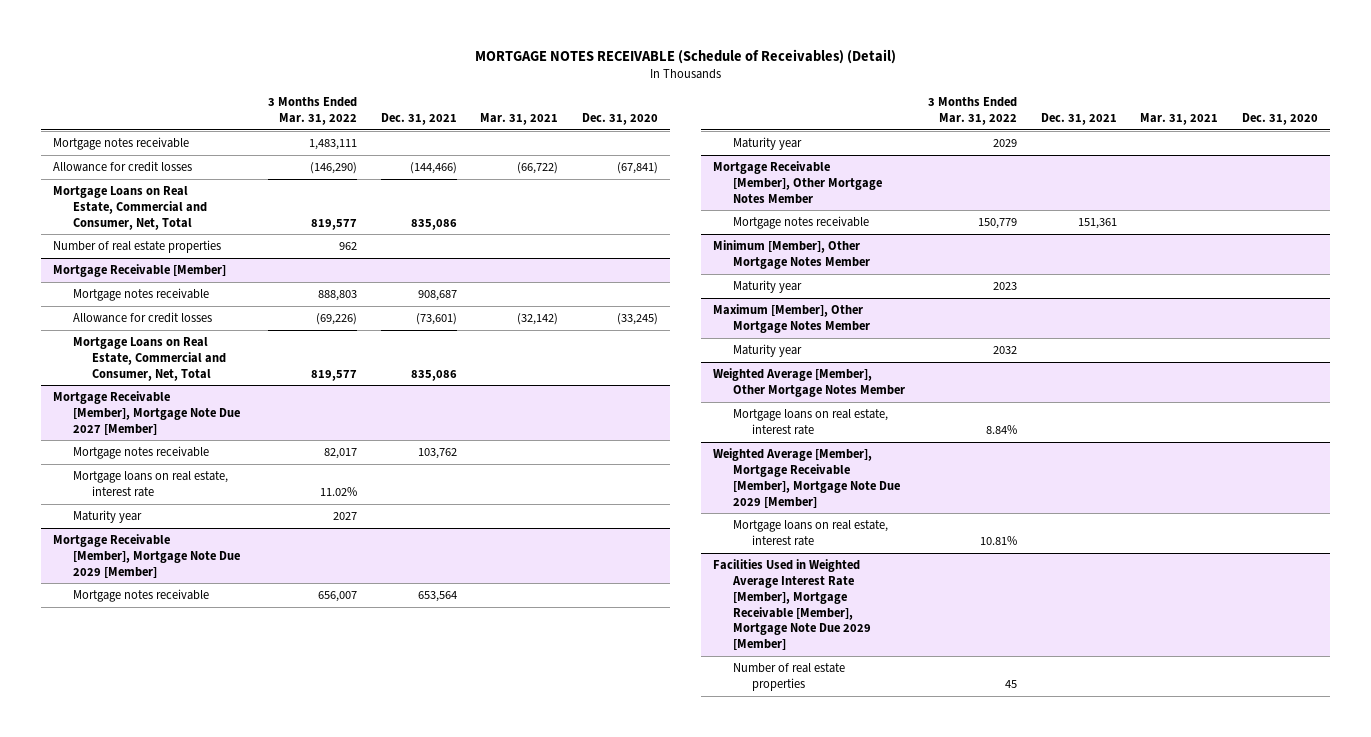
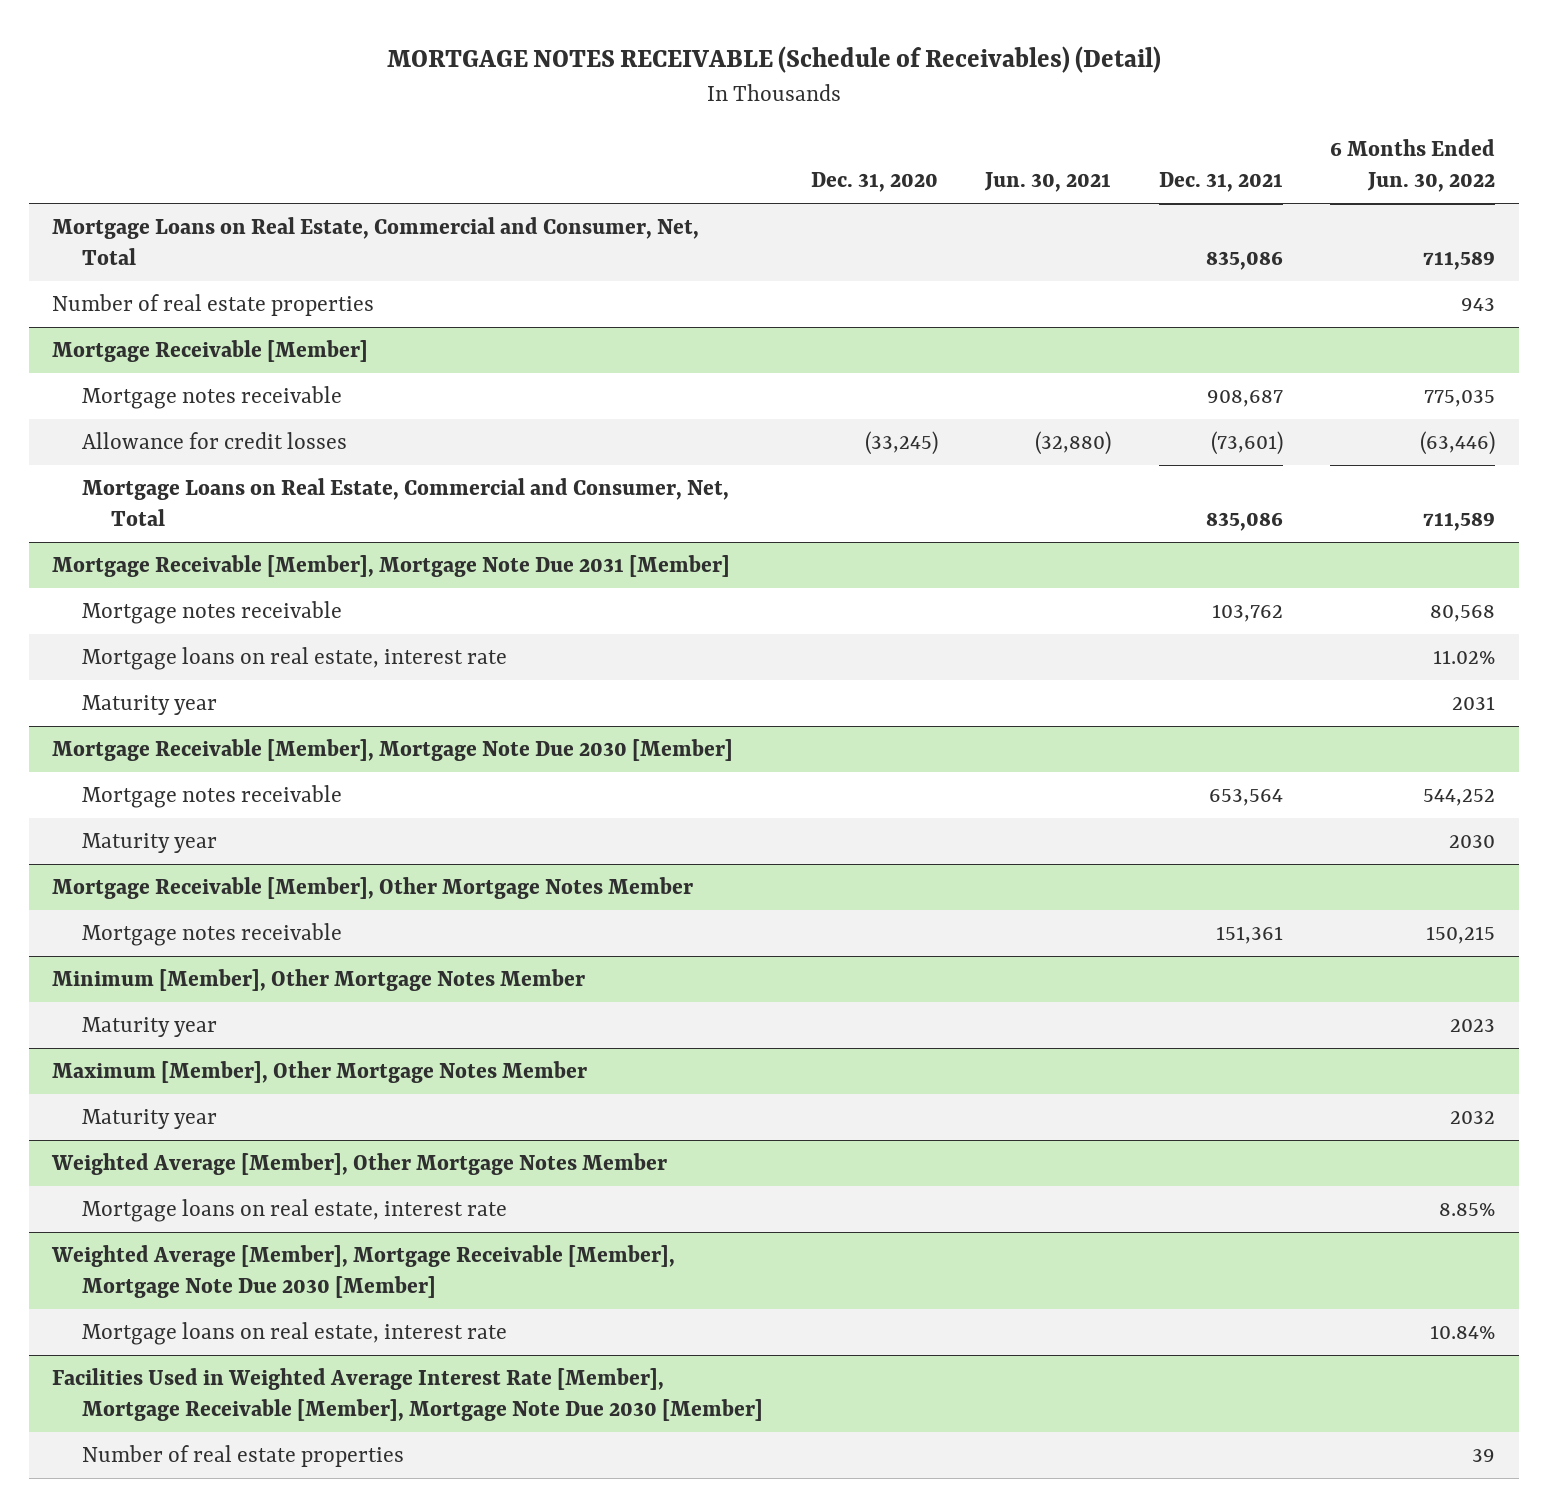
[268,97,358,126] 3 Months Ended Mar. 31, 2022 -> none
[480,113,559,126] Mar. 31, 2021 -> none
none -> [984,172,1112,193] Jun. 30, 2021
none -> [1330,138,1496,193] 6 Months Ended Jun. 30, 2022
[53,137,190,151] Mortgage notes receivable -> none
[53,161,193,173] Allowance for credit losses -> none
[53,391,240,435] Mortgage Receivable [Member], Mortgage Note Due 2027 [Member] -> [52,555,731,578] Mortgage Receivable [Member], Mortgage Note Due 2031 [Member]
[53,534,240,578] Mortgage Receivable [Member], Mortgage Note Due 2029 [Member] -> [52,739,734,762] Mortgage Receivable [Member], Mortgage Note Due 2030 [Member]
[713,448,900,508] Weighted Average [Member], Mortgage Receivable [Member], Mortgage Note Due 2029 [Member] -> [51,1245,676,1299] Weighted Average [Member], Mortgage Receivable [Member], Mortgage Note Due 2030 [Member]
[713,559,871,651] Facilities Used in Weighted Average Interest Rate [Member], Mortgage Receivable [Member], Mortgage Note Due 2029 [Member] -> [52,1368,763,1422] Facilities Used in Weighted Average Interest Rate [Member], Mortgage Receivable [Member], Mortgage Note Due 2030 [Member]

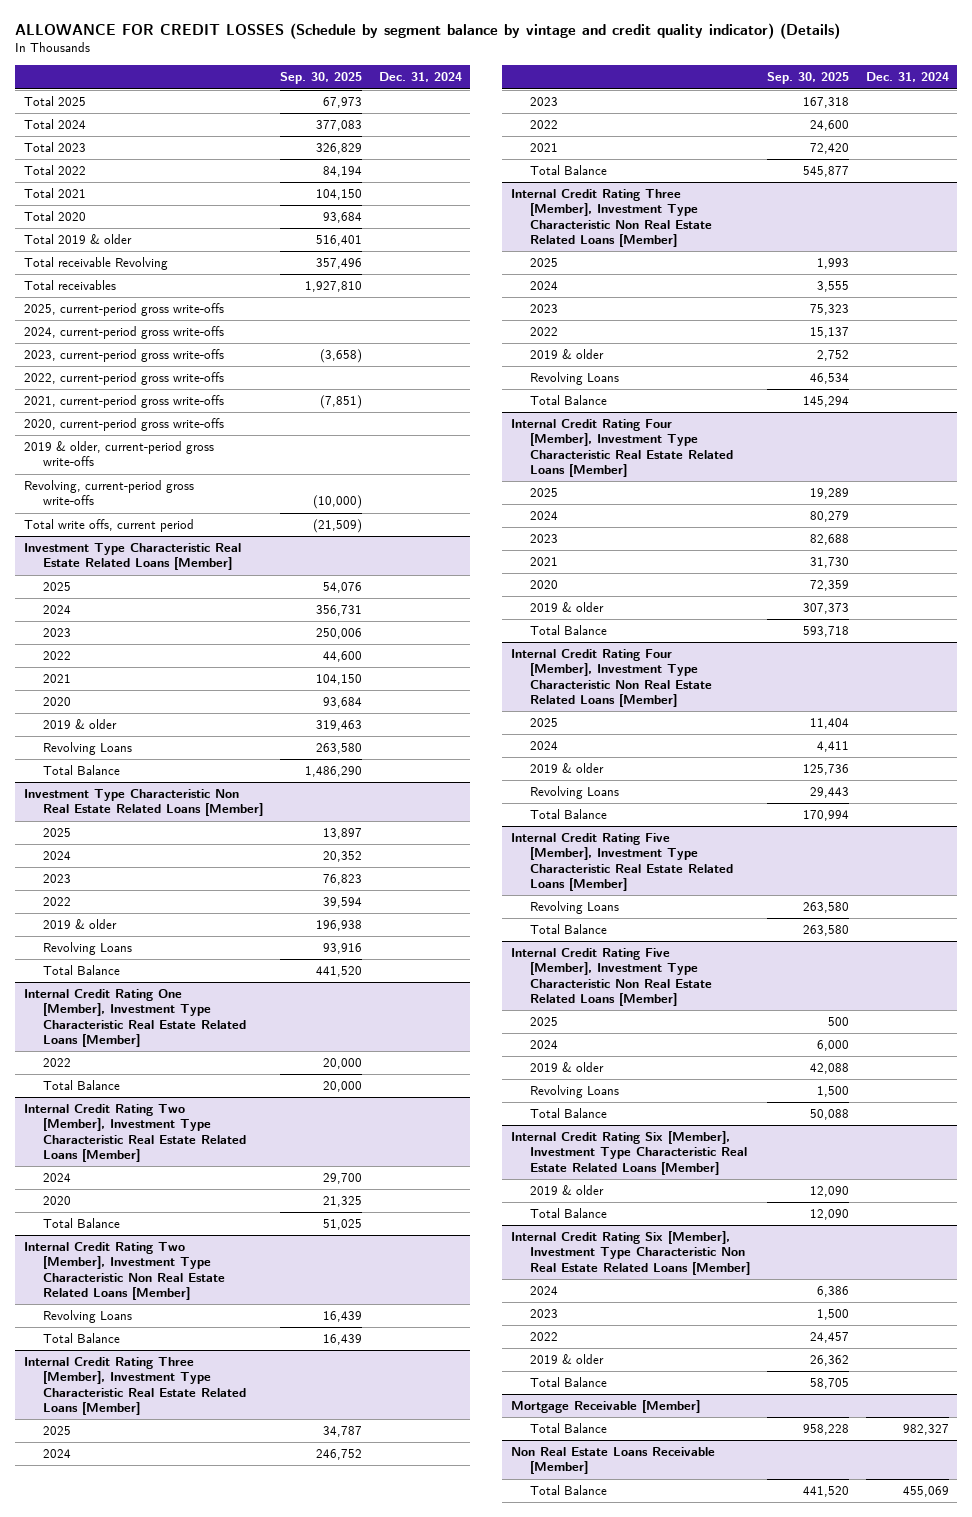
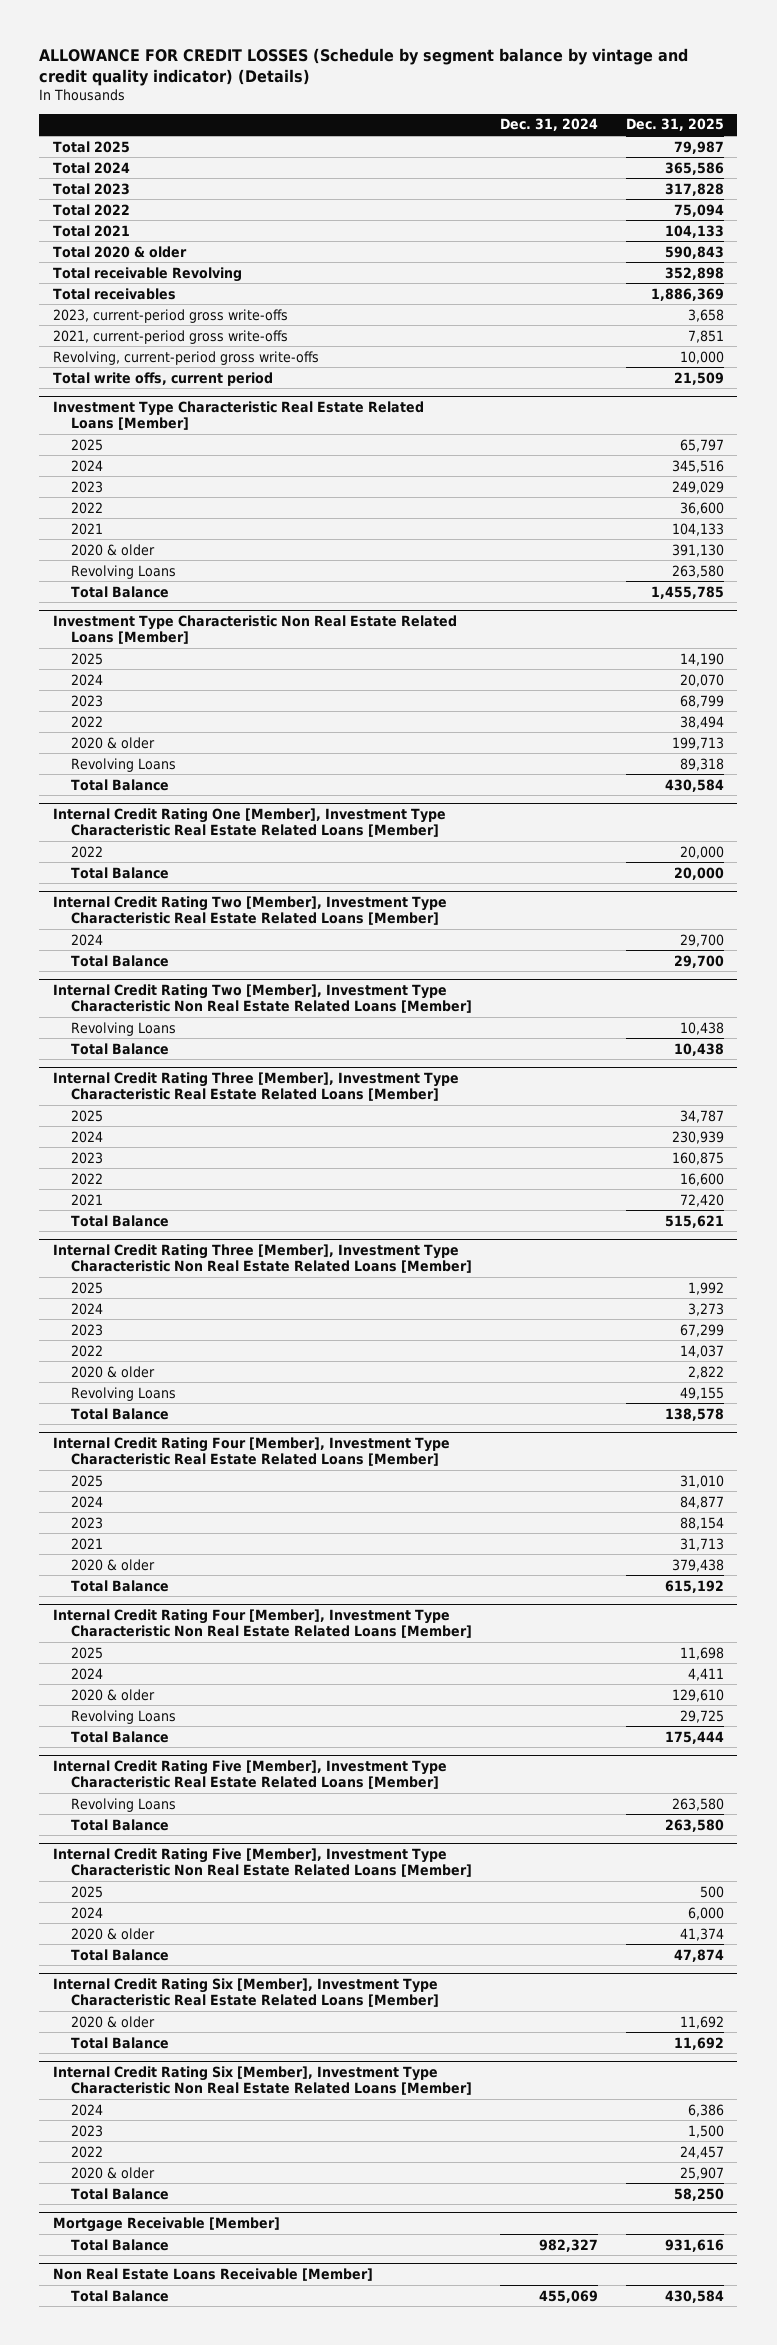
[280,72,363,85] Sep. 30, 2025 -> none
none -> [625,118,724,132] Dec. 31, 2025
[23,211,86,222] Total 2020 -> none
[23,234,132,245] Total 2019 & older -> [53,245,188,258] Total 2020 & older
[23,303,224,317] 2025, current-period gross write-offs -> none
[23,326,224,340] 2024, current-period gross write-offs -> none
[23,372,224,386] 2022, current-period gross write-offs -> none
[23,418,224,432] 2020, current-period gross write-offs -> none
[23,441,214,467] 2019 & older, current-period gross write-offs -> none
[43,697,72,707] 2020 -> none
[43,719,118,730] 2019 & older -> [70,543,155,556] 2020 & older
[43,919,118,930] 2019 & older -> [70,736,155,749] 2020 & older
[43,1196,72,1206] 2020 -> none
[530,349,605,360] 2019 & older -> [70,1365,155,1378] 2020 & older
[530,580,559,590] 2020 -> none
[530,602,605,613] 2019 & older -> [70,1558,155,1571] 2020 & older
[530,763,605,774] 2019 & older -> [70,1688,155,1701] 2020 & older
[530,1085,620,1099] Revolving Loans -> none
[530,1062,605,1073] 2019 & older -> [70,1927,155,1940] 2020 & older
[530,1185,605,1196] 2019 & older -> [70,2015,155,2028] 2020 & older
[530,1354,605,1365] 2019 & older -> [70,2166,155,2179] 2020 & older

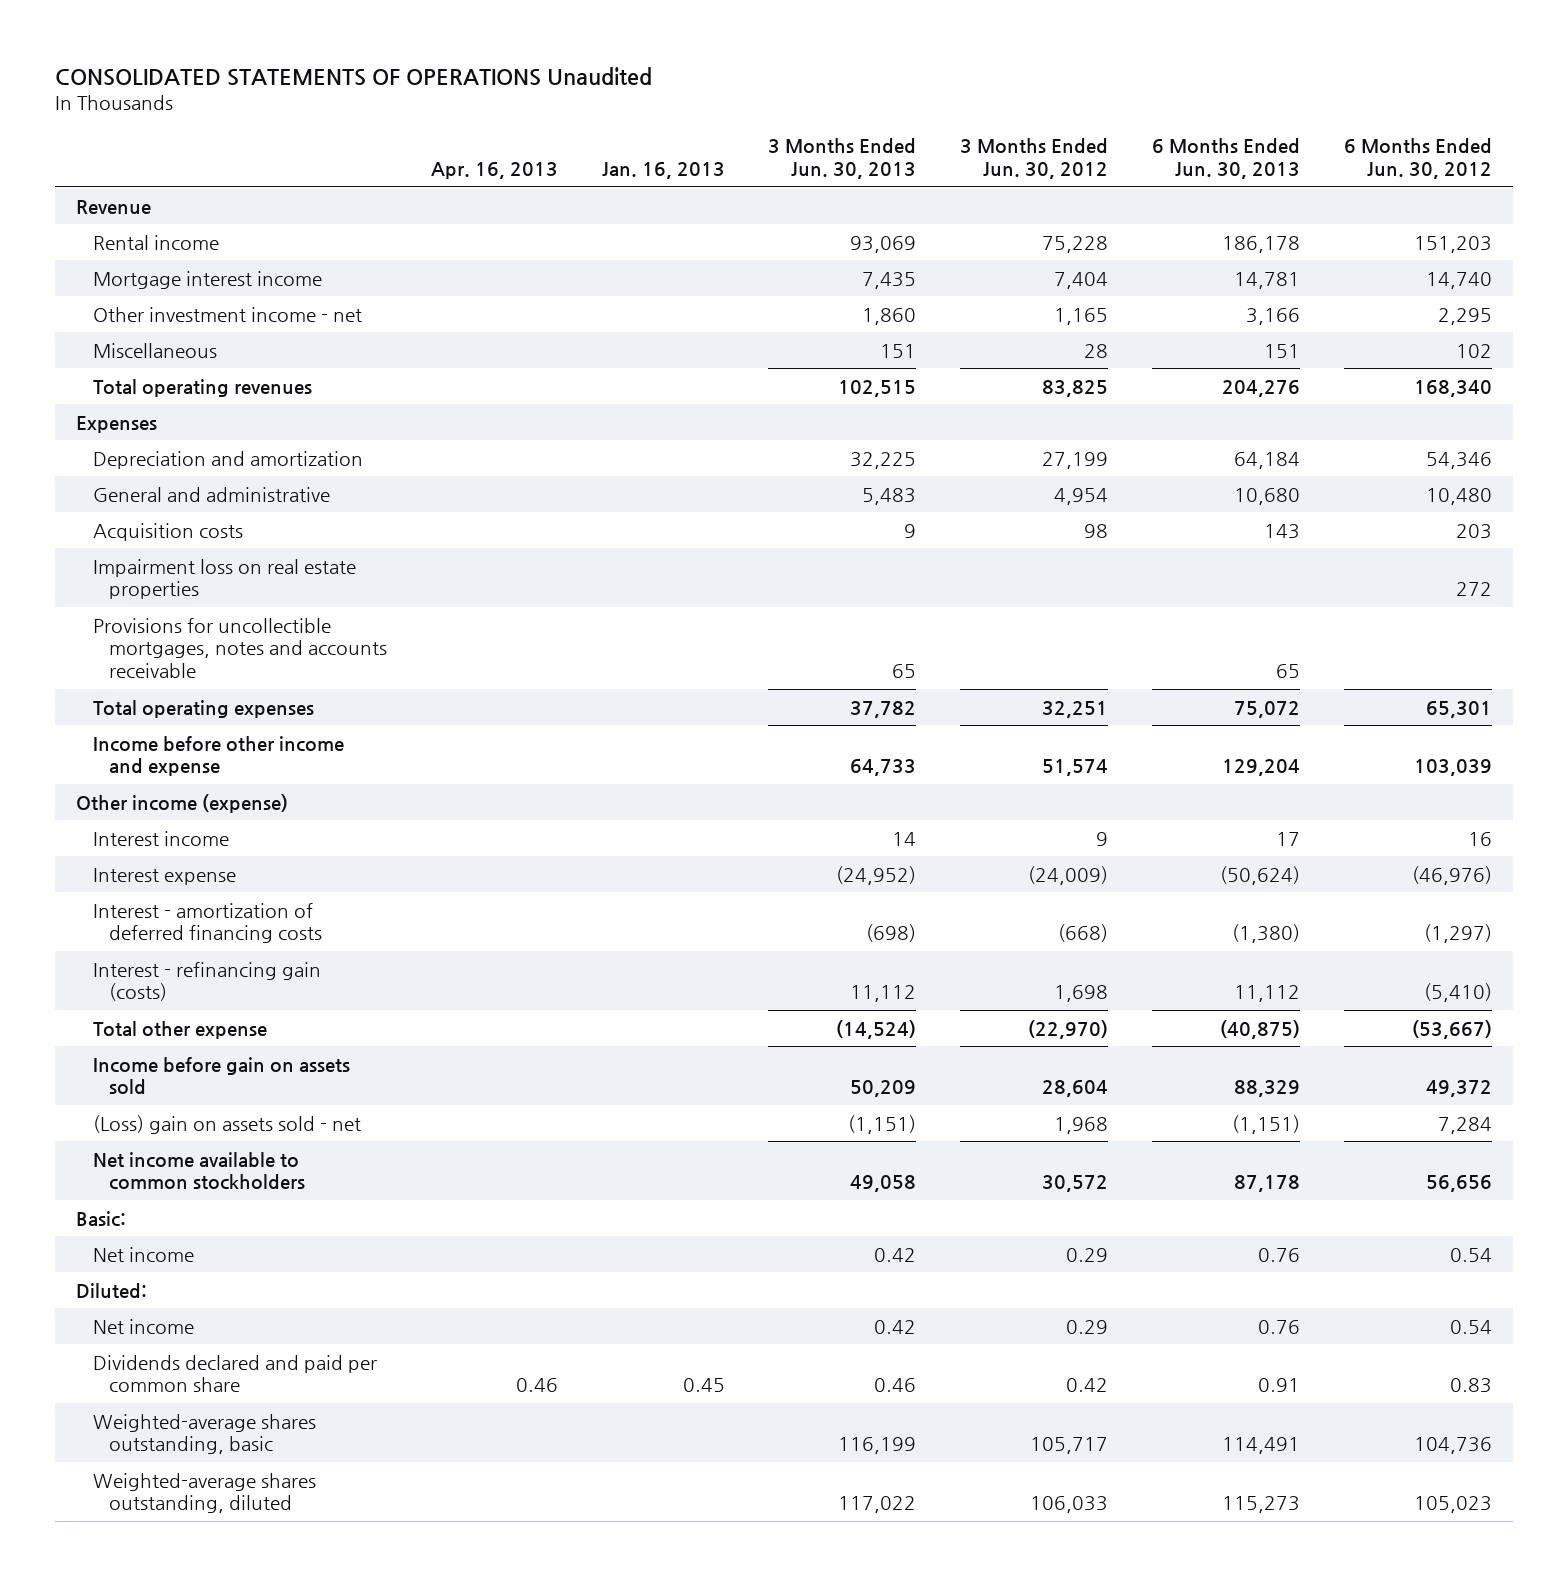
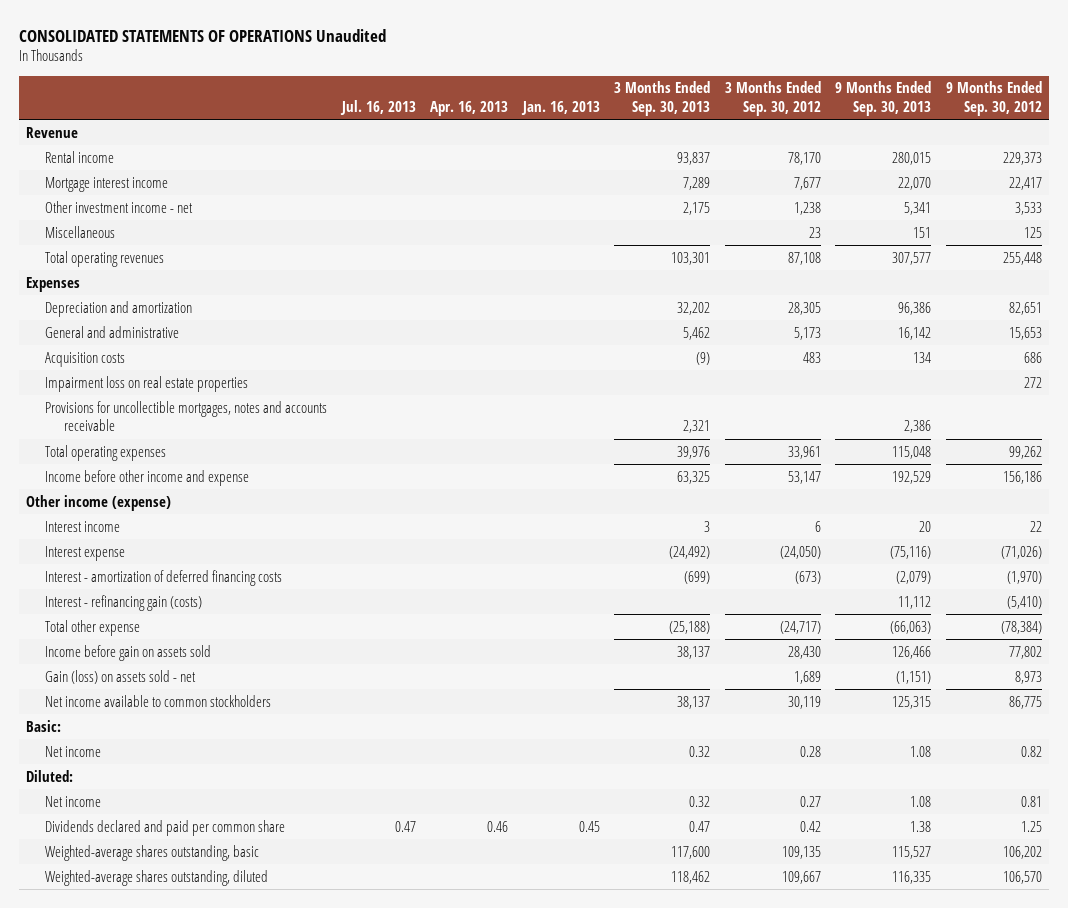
[768,138,917,180] 3 Months Ended Jun. 30, 2013 -> none
[960,138,1109,180] 3 Months Ended Jun. 30, 2012 -> none
[1151,138,1300,180] 6 Months Ended Jun. 30, 2013 -> none
[1343,138,1492,180] 6 Months Ended Jun. 30, 2012 -> none
none -> [339,100,416,116] Jul. 16, 2013
none -> [614,81,711,117] 3 Months Ended Sep. 30, 2013
none -> [724,81,821,117] 3 Months Ended Sep. 30, 2012
none -> [835,81,932,117] 9 Months Ended Sep. 30, 2013
none -> [945,81,1042,117] 9 Months Ended Sep. 30, 2012
[92,1114,361,1134] (Loss) gain on assets sold - net -> [45,669,197,684] Gain (loss) on assets sold - net

